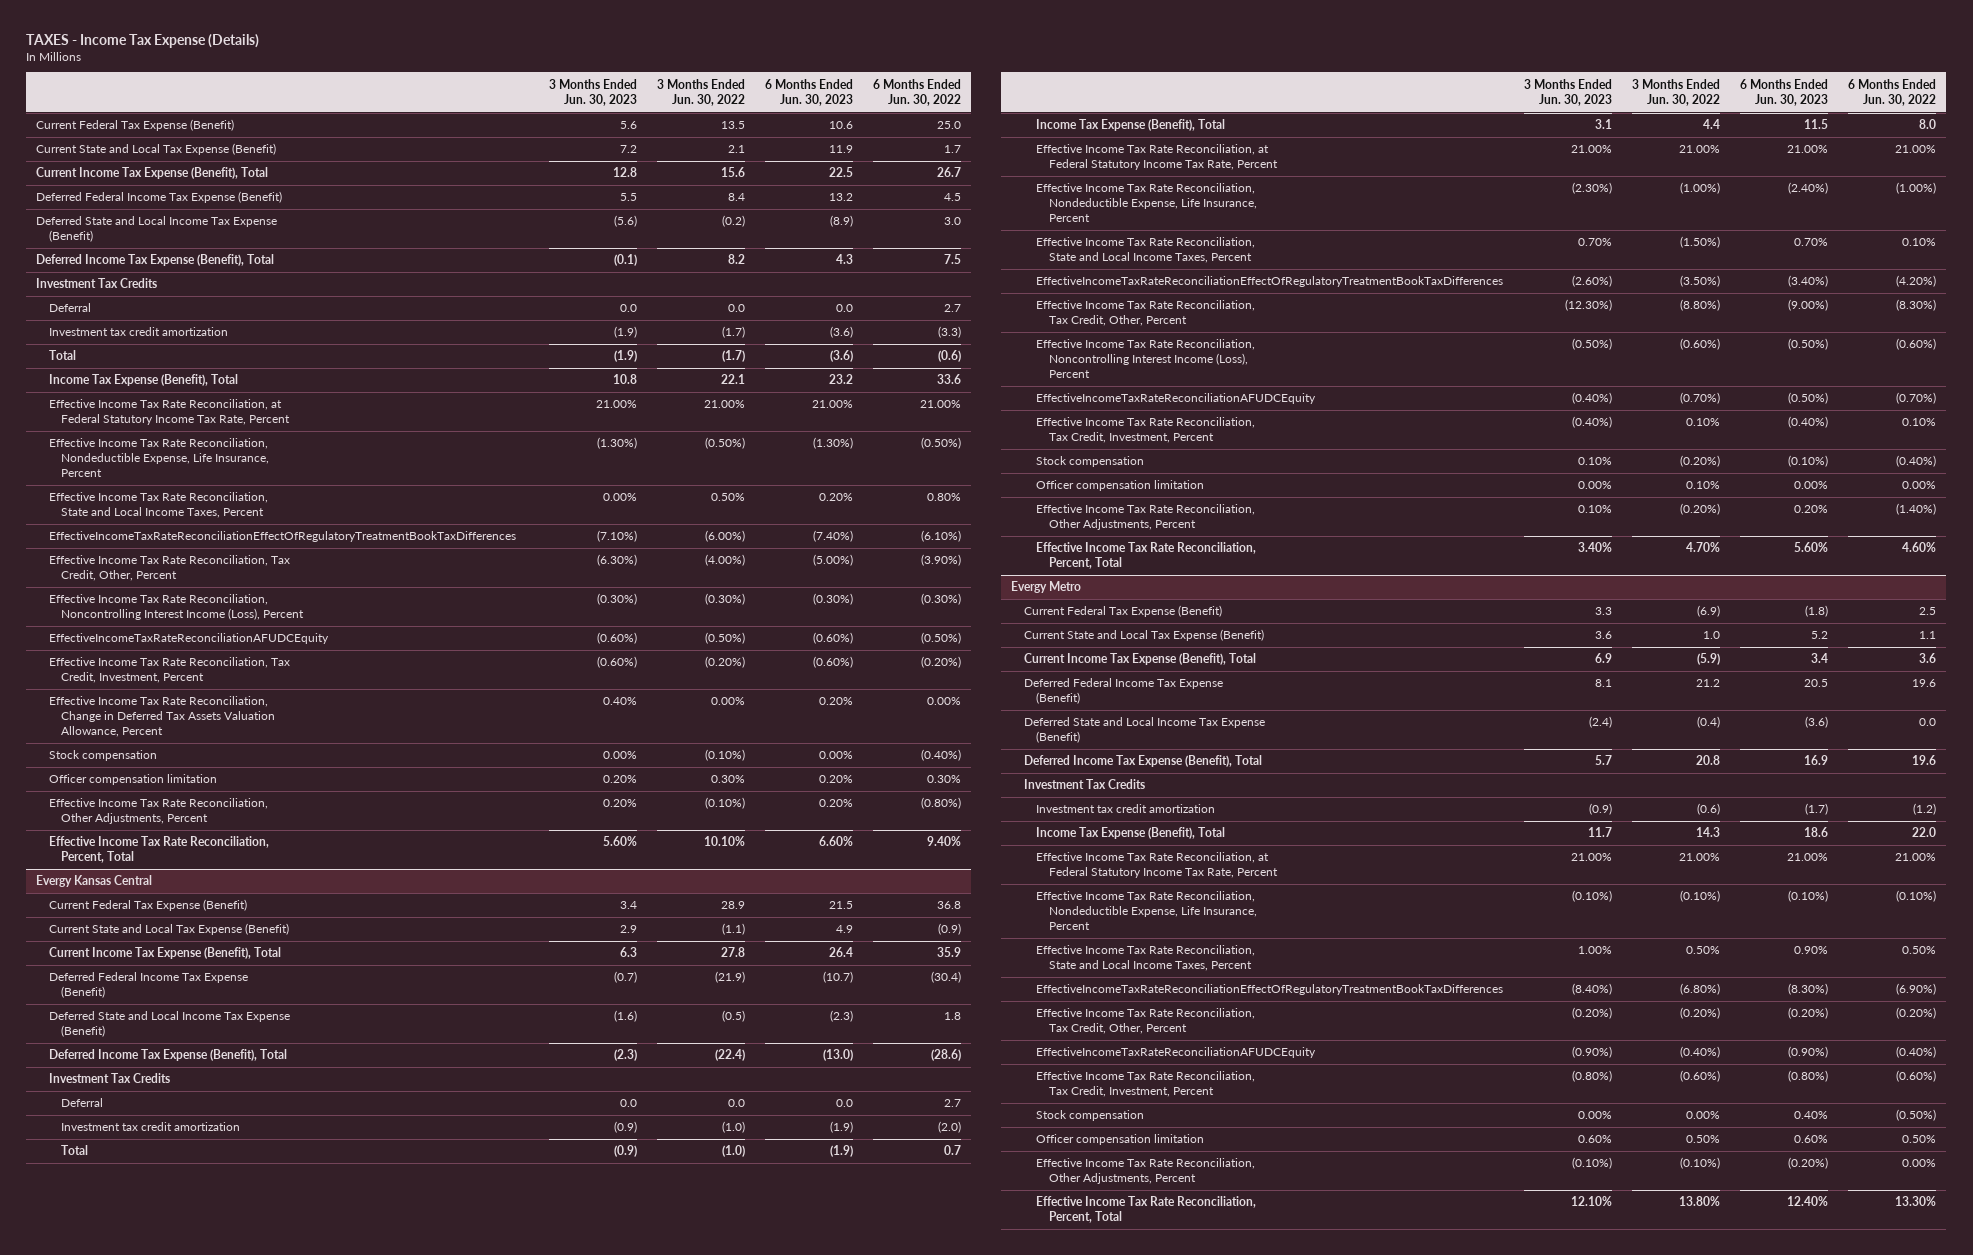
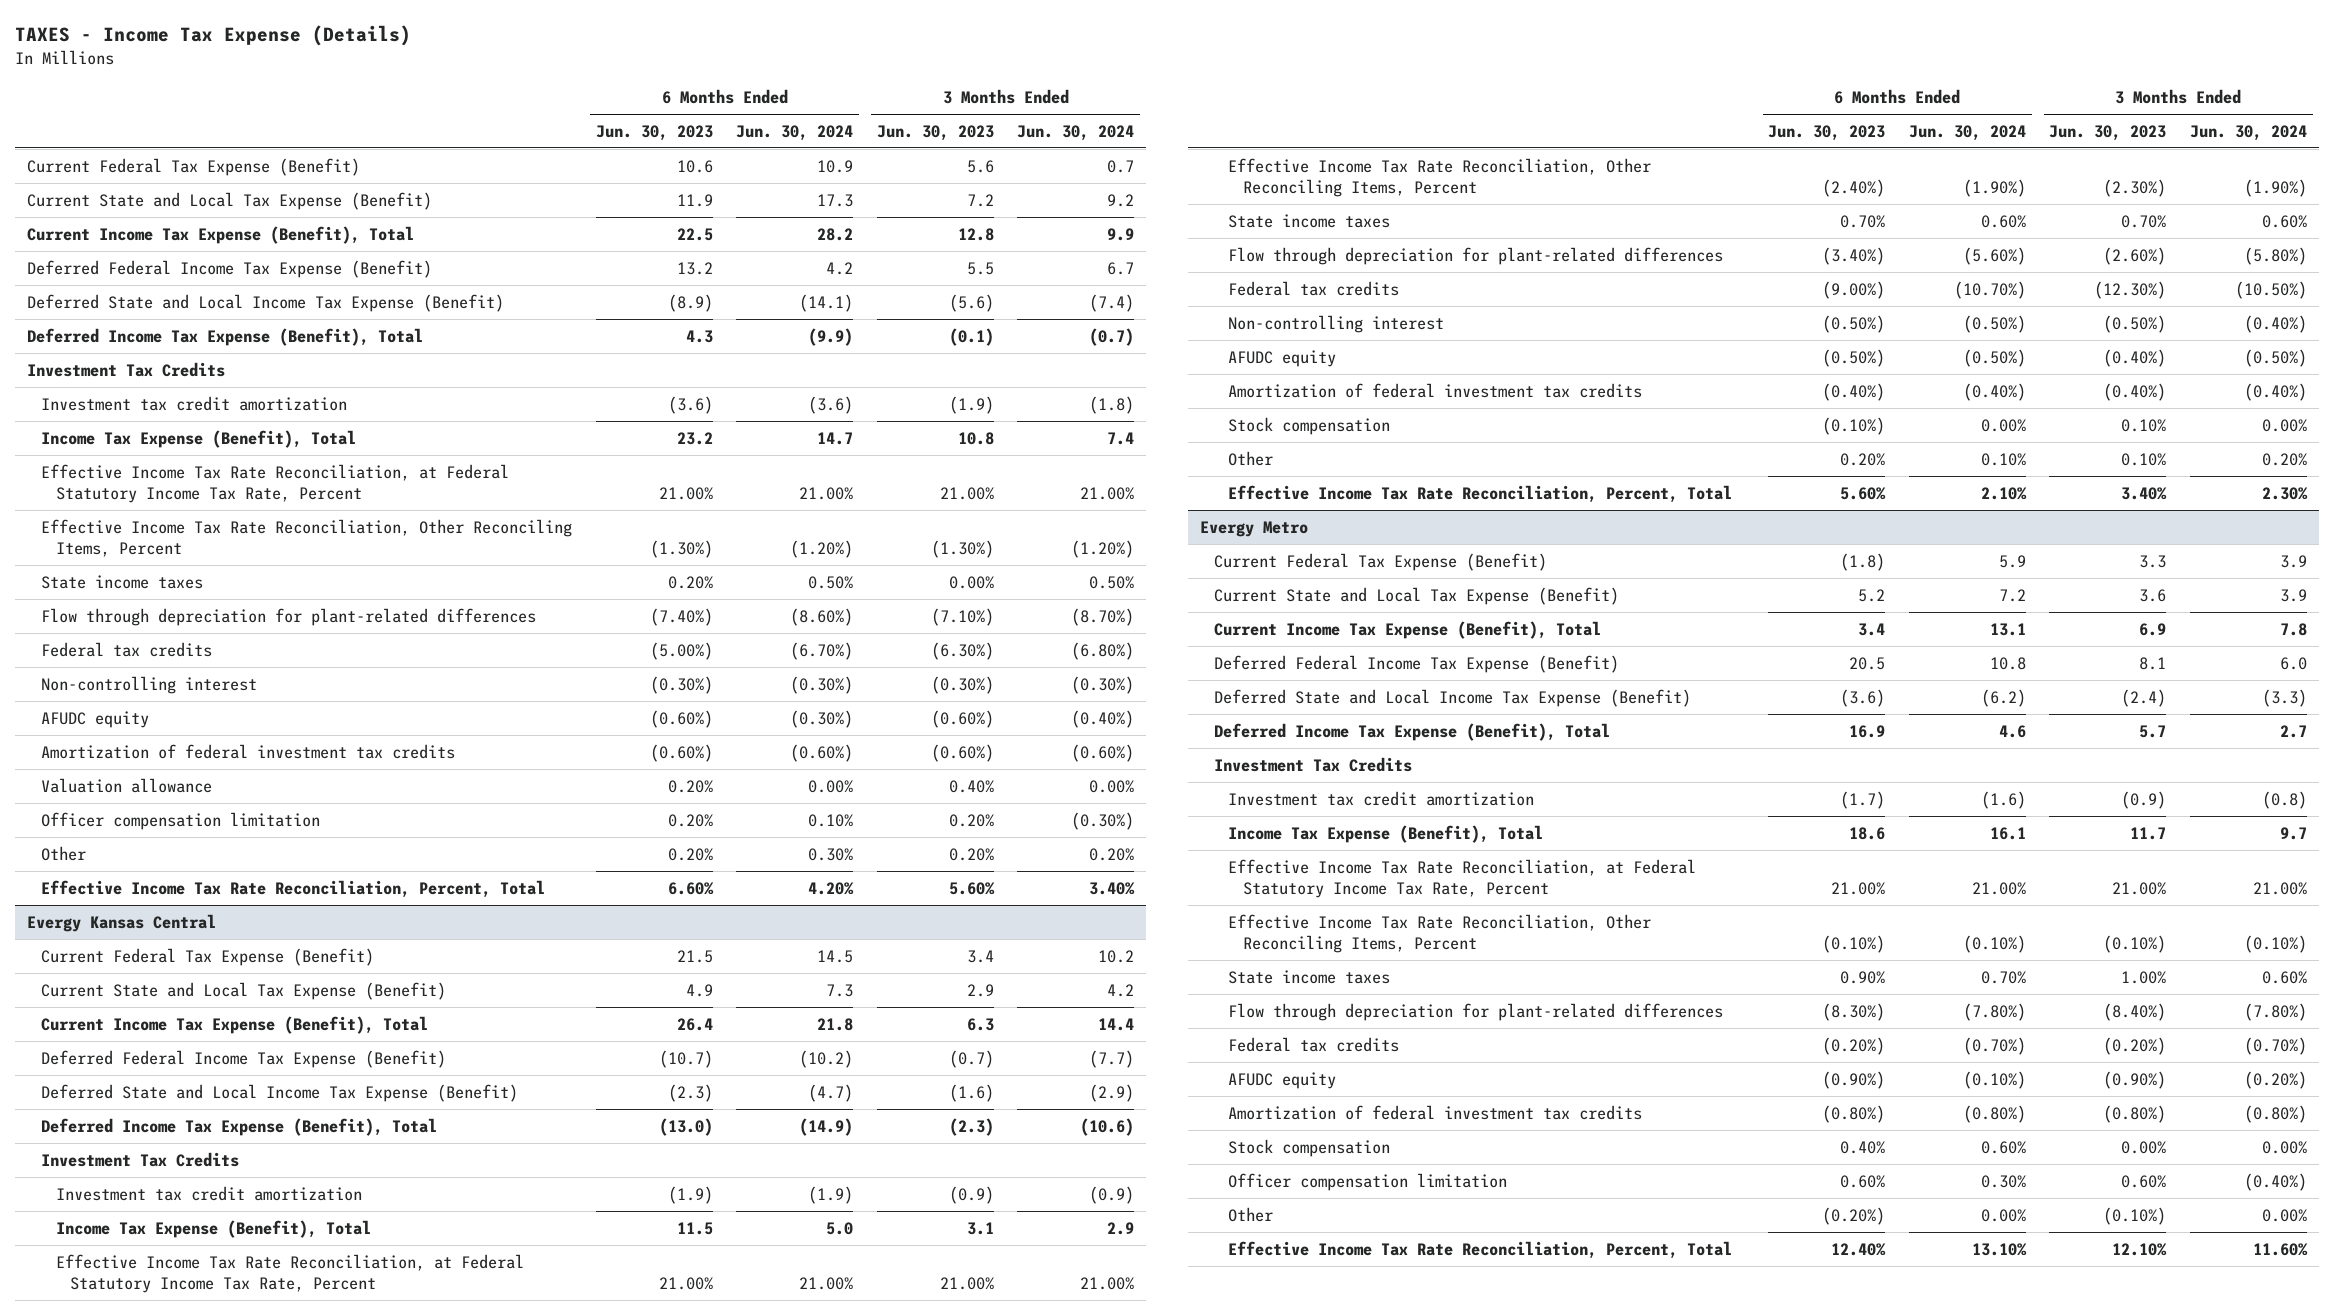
[656,78,745,106] 3 Months Ended Jun. 30, 2022 -> none
[873,78,962,106] 6 Months Ended Jun. 30, 2022 -> none
none -> [736,124,854,141] Jun. 30, 2024
none -> [1017,124,1135,141] Jun. 30, 2024
[48,303,91,313] Deferral -> none
[48,350,76,361] Total -> none
[48,750,157,762] Stock compensation -> none
[48,438,270,478] Effective Income Tax Rate Reconciliation, Nondeductible Expense, Life Insurance, Percent -> [41,518,573,557] Effective Income Tax Rate Reconciliation, Other Reconciling Items, Percent
[48,492,268,519] Effective Income Tax Rate Reconciliation, State and Local Income Taxes, Percent -> [41,574,204,589] State income taxes
[48,531,516,543] EffectiveIncomeTaxRateReconciliationEffectOfRegulatoryTreatmentBookTaxDifferences -> [41,607,537,626] Flow through depreciation for plant-related differences
[48,555,290,582] Effective Income Tax Rate Reconciliation, Tax Credit, Other, Percent -> [41,641,213,657] Federal tax credits
[48,594,305,621] Effective Income Tax Rate Reconciliation, Noncontrolling Interest Income (Loss), Percent -> [41,675,258,694] Non-controlling interest
[48,633,329,645] EffectiveIncomeTaxRateReconciliationAFUDCEquity -> [41,710,150,728] AFUDC equity
[48,657,290,684] Effective Income Tax Rate Reconciliation, Tax Credit, Investment, Percent -> [41,743,456,759] Amortization of federal investment tax credits
[48,696,276,738] Effective Income Tax Rate Reconciliation, Change in Deferred Tax Assets Valuation Allowance, Percent -> [41,777,213,793] Valuation allowance
[48,798,268,825] Effective Income Tax Rate Reconciliation, Other Adjustments, Percent -> [41,845,87,861] Other
[61,1098,104,1108] Deferral -> none
[61,1145,89,1156] Total -> none
[1036,183,1257,223] Effective Income Tax Rate Reconciliation, Nondeductible Expense, Life Insurance, Percent -> [1228,157,1652,197] Effective Income Tax Rate Reconciliation, Other Reconciling Items, Percent
[1036,237,1256,264] Effective Income Tax Rate Reconciliation, State and Local Income Taxes, Percent -> [1228,213,1391,228] State income taxes
[1036,276,1504,288] EffectiveIncomeTaxRateReconciliationEffectOfRegulatoryTreatmentBookTaxDifferences -> [1228,246,1724,265] Flow through depreciation for plant-related differences
[1036,300,1256,327] Effective Income Tax Rate Reconciliation, Tax Credit, Other, Percent -> [1228,280,1400,296] Federal tax credits
[1036,339,1256,379] Effective Income Tax Rate Reconciliation, Noncontrolling Interest Income (Loss), Percent -> [1228,314,1445,333] Non-controlling interest
[1036,393,1317,405] EffectiveIncomeTaxRateReconciliationAFUDCEquity -> [1228,349,1337,367] AFUDC equity
[1036,417,1256,444] Effective Income Tax Rate Reconciliation, Tax Credit, Investment, Percent -> [1228,382,1643,398] Amortization of federal investment tax credits
[1036,480,1205,492] Officer compensation limitation -> none
[1036,504,1256,531] Effective Income Tax Rate Reconciliation, Other Adjustments, Percent -> [1228,450,1274,466] Other
[1036,891,1257,931] Effective Income Tax Rate Reconciliation, Nondeductible Expense, Life Insurance, Percent -> none
none -> [1228,913,1652,953] Effective Income Tax Rate Reconciliation, Other Reconciling Items, Percent
[1036,945,1256,972] Effective Income Tax Rate Reconciliation, State and Local Income Taxes, Percent -> [1228,969,1391,984] State income taxes
[1036,984,1504,996] EffectiveIncomeTaxRateReconciliationEffectOfRegulatoryTreatmentBookTaxDifferences -> [1228,1002,1724,1021] Flow through depreciation for plant-related differences
[1036,1008,1256,1035] Effective Income Tax Rate Reconciliation, Tax Credit, Other, Percent -> [1228,1036,1400,1052] Federal tax credits
[1036,1047,1317,1059] EffectiveIncomeTaxRateReconciliationAFUDCEquity -> [1228,1071,1337,1089] AFUDC equity
[1036,1071,1256,1098] Effective Income Tax Rate Reconciliation, Tax Credit, Investment, Percent -> [1228,1104,1643,1120] Amortization of federal investment tax credits
[1036,1158,1256,1185] Effective Income Tax Rate Reconciliation, Other Adjustments, Percent -> [1228,1206,1274,1222] Other

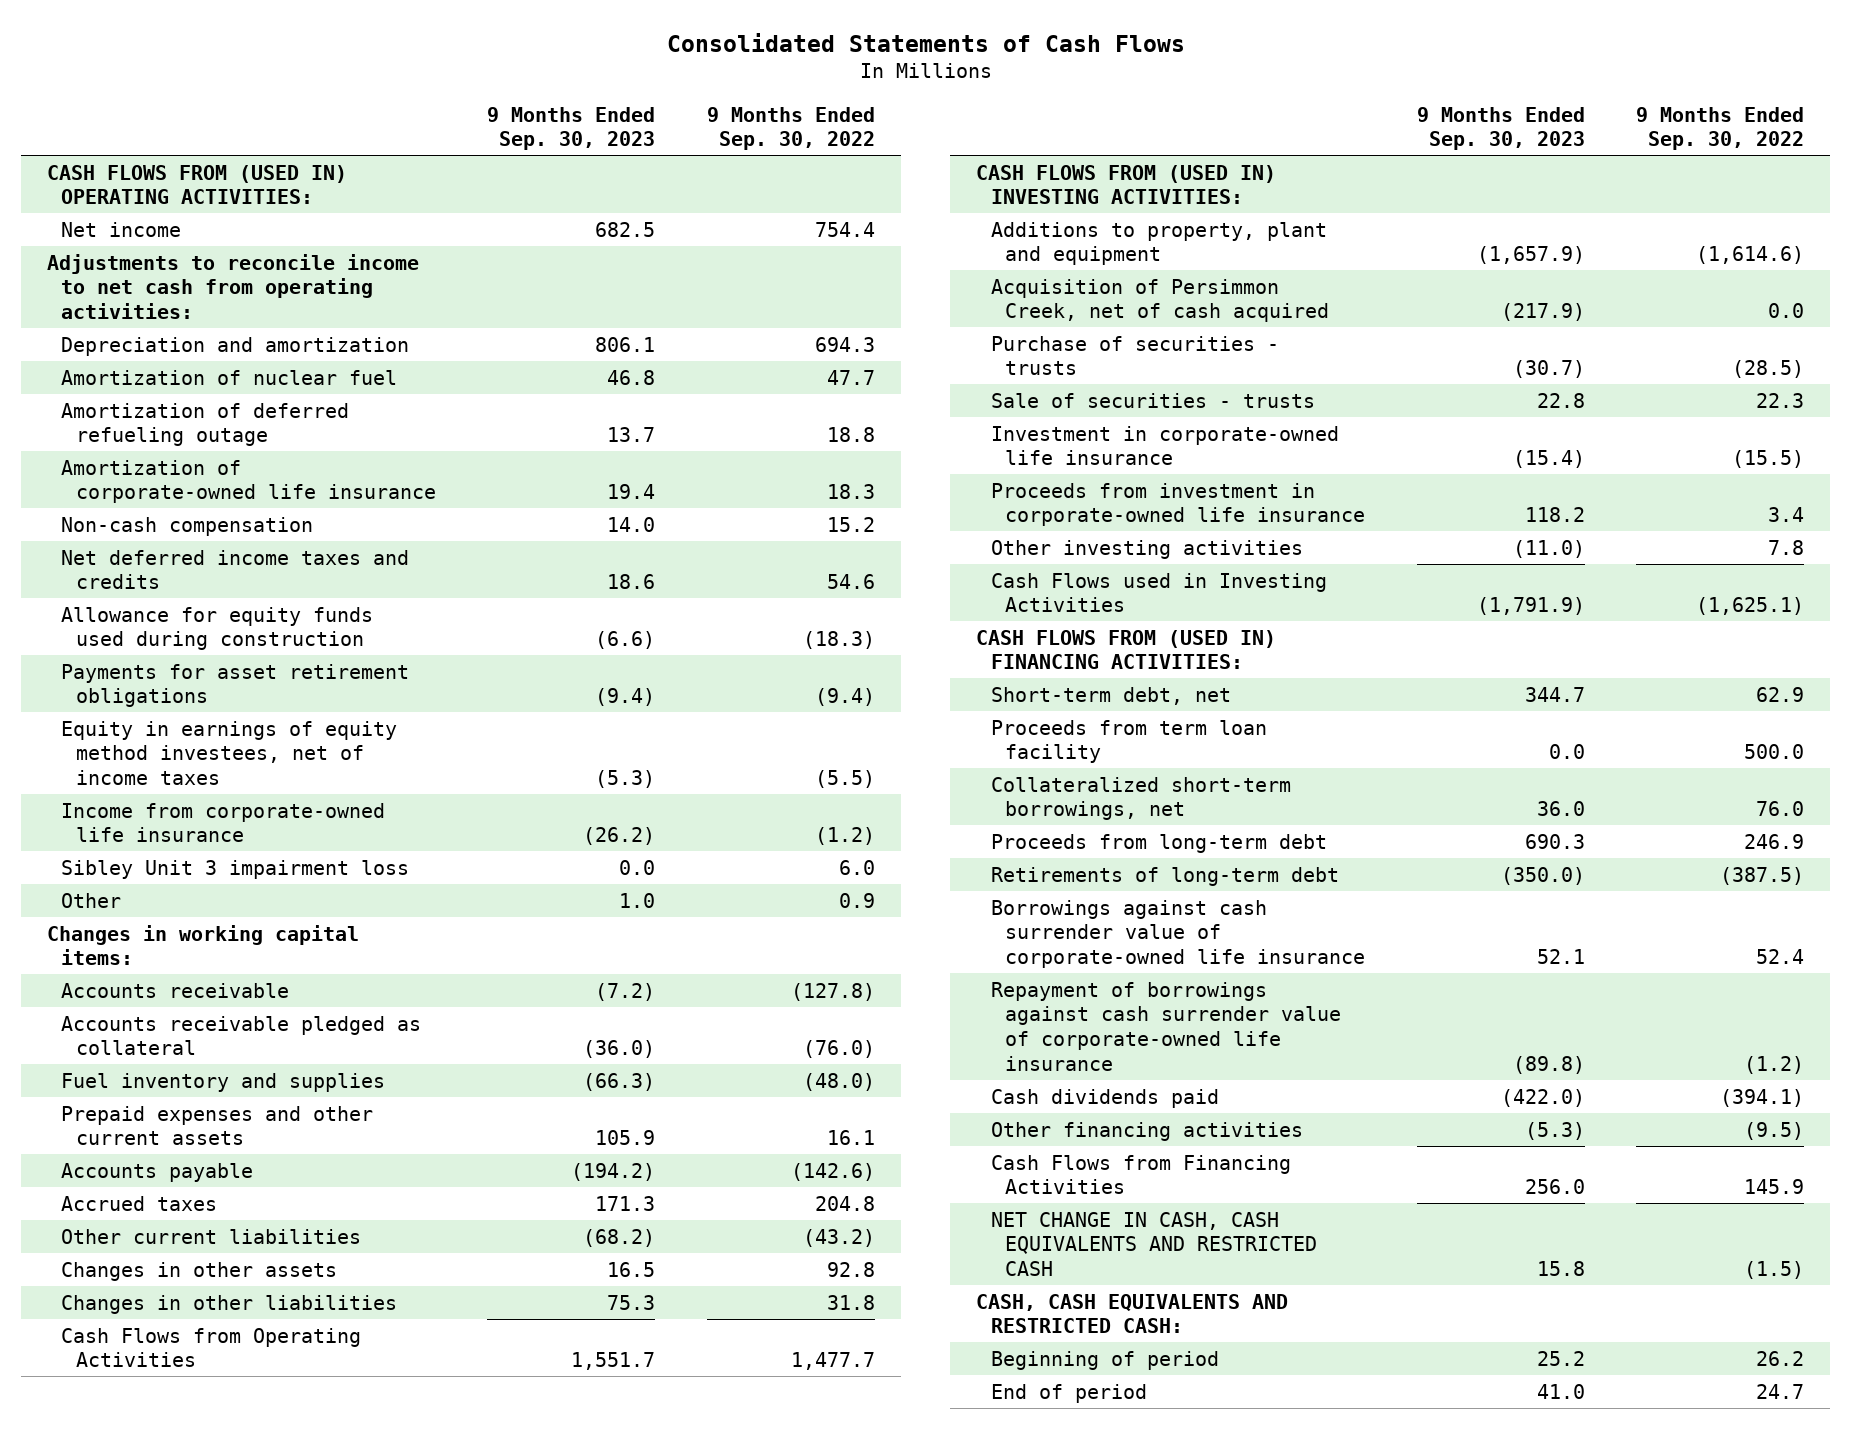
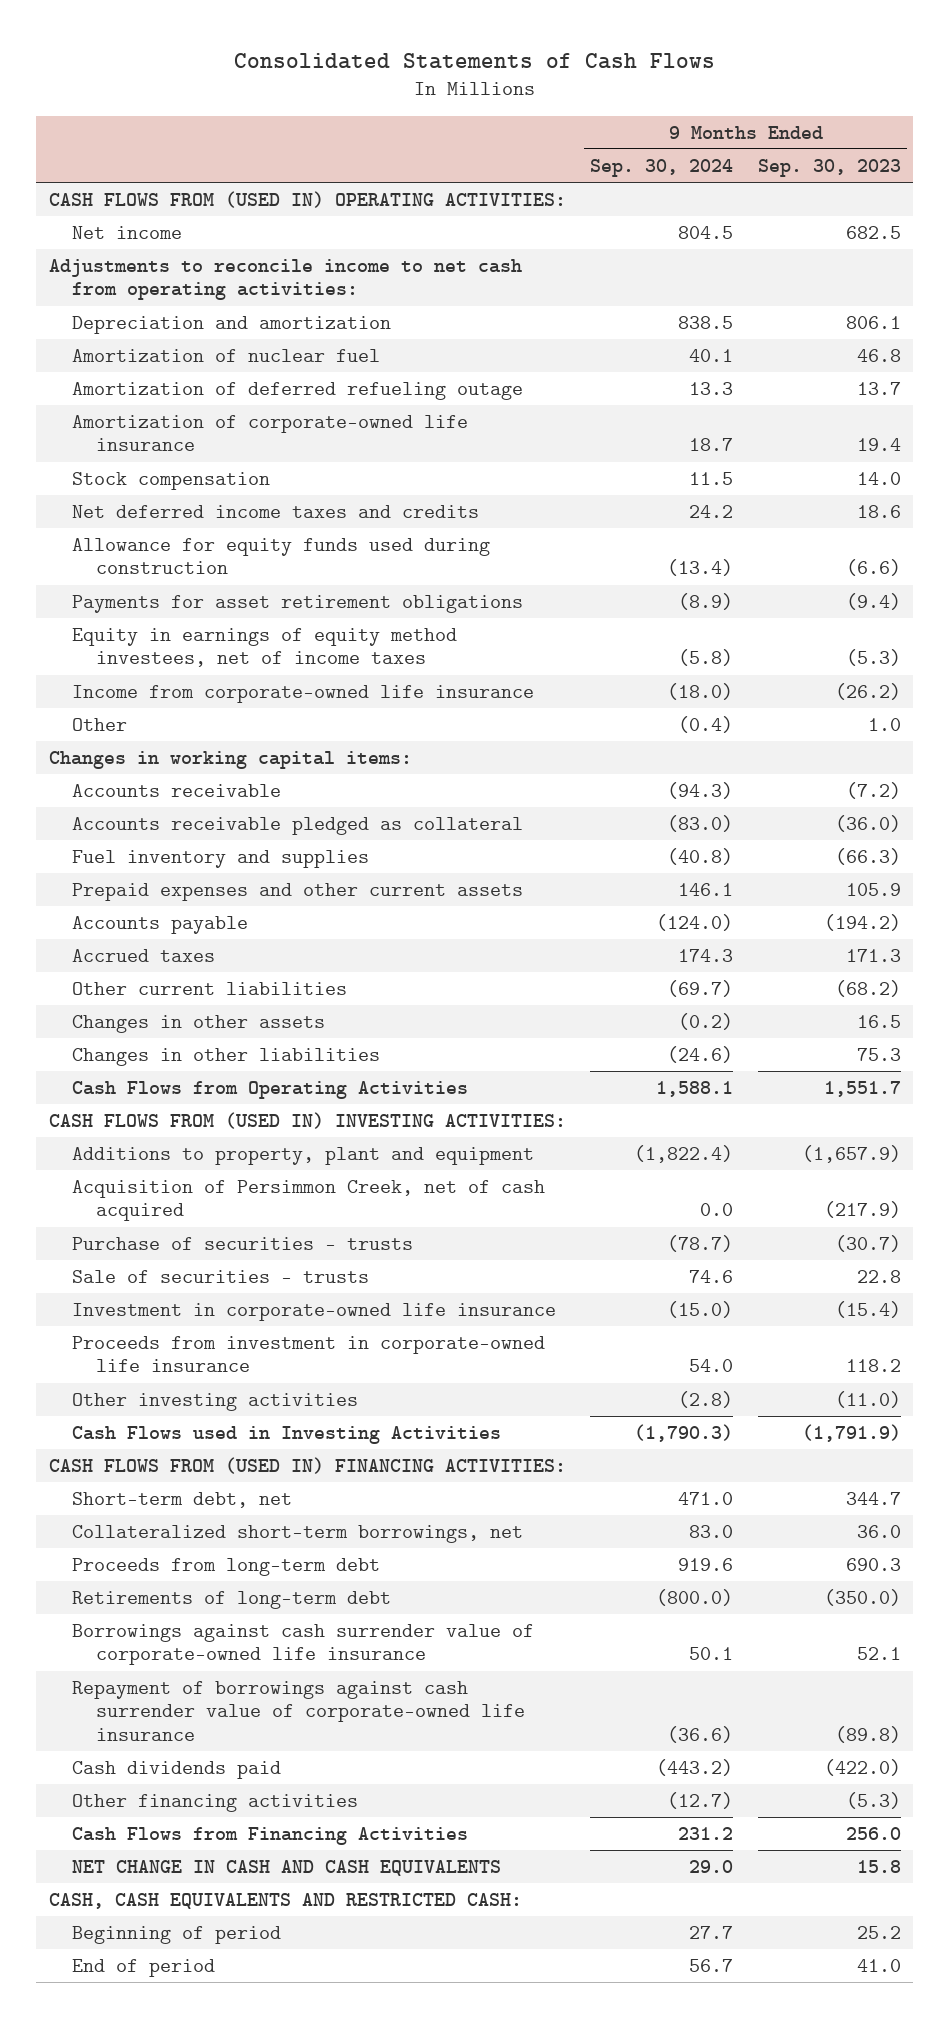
[707,106,876,151] 9 Months Ended Sep. 30, 2022 -> none
none -> [590,158,734,177] Sep. 30, 2024
[61,516,314,536] Non-cash compensation -> [72,471,271,490] Stock compensation
[61,859,410,879] Sibley Unit 3 impairment loss -> none
[990,719,1267,764] Proceeds from term loan facility -> none
[990,1211,1318,1276] NET CHANGE IN CASH, CASH EQUIVALENTS AND RESTRICTED CASH -> [72,1859,502,1876] NET CHANGE IN CASH AND CASH EQUIVALENTS

